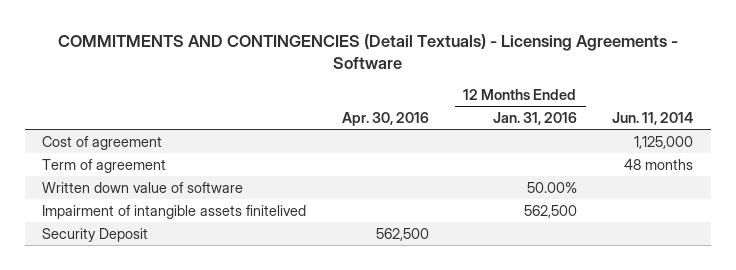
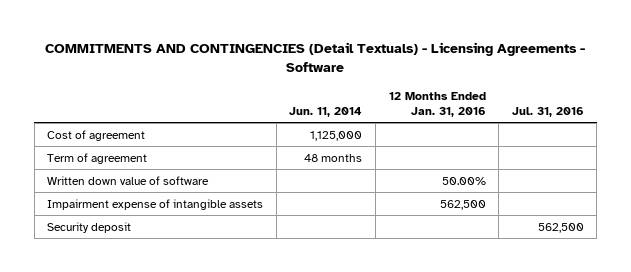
[341,112,429,127] Apr. 30, 2016 -> none
none -> [511,106,584,117] Jul. 31, 2016
[42,204,307,219] Impairment of intangible assets finitelived -> [47,198,264,210] Impairment expense of intangible assets
[42,227,149,242] Security Deposit -> [47,221,132,233] Security deposit

